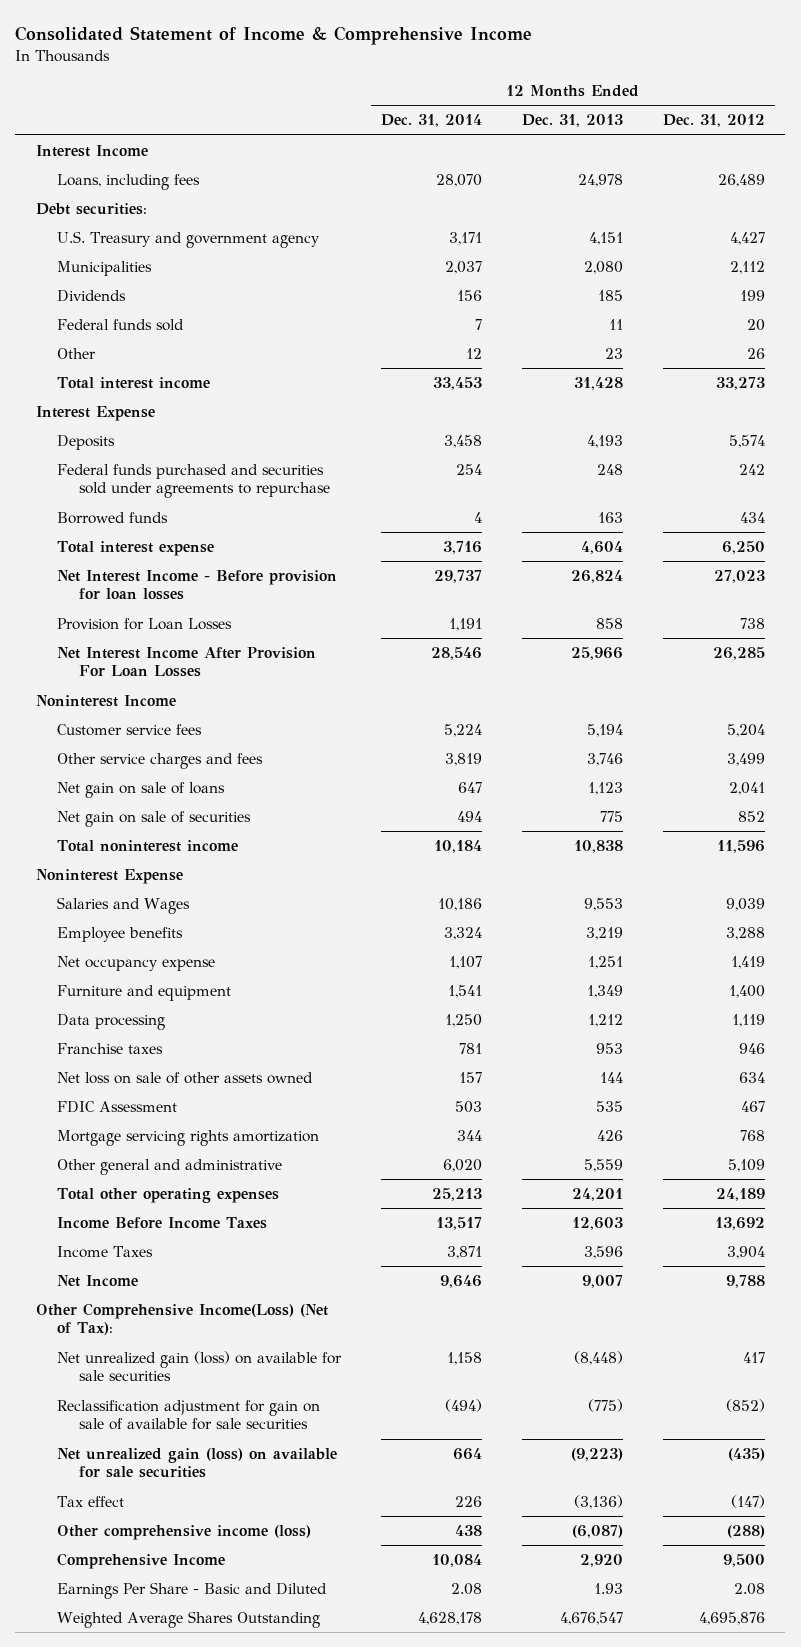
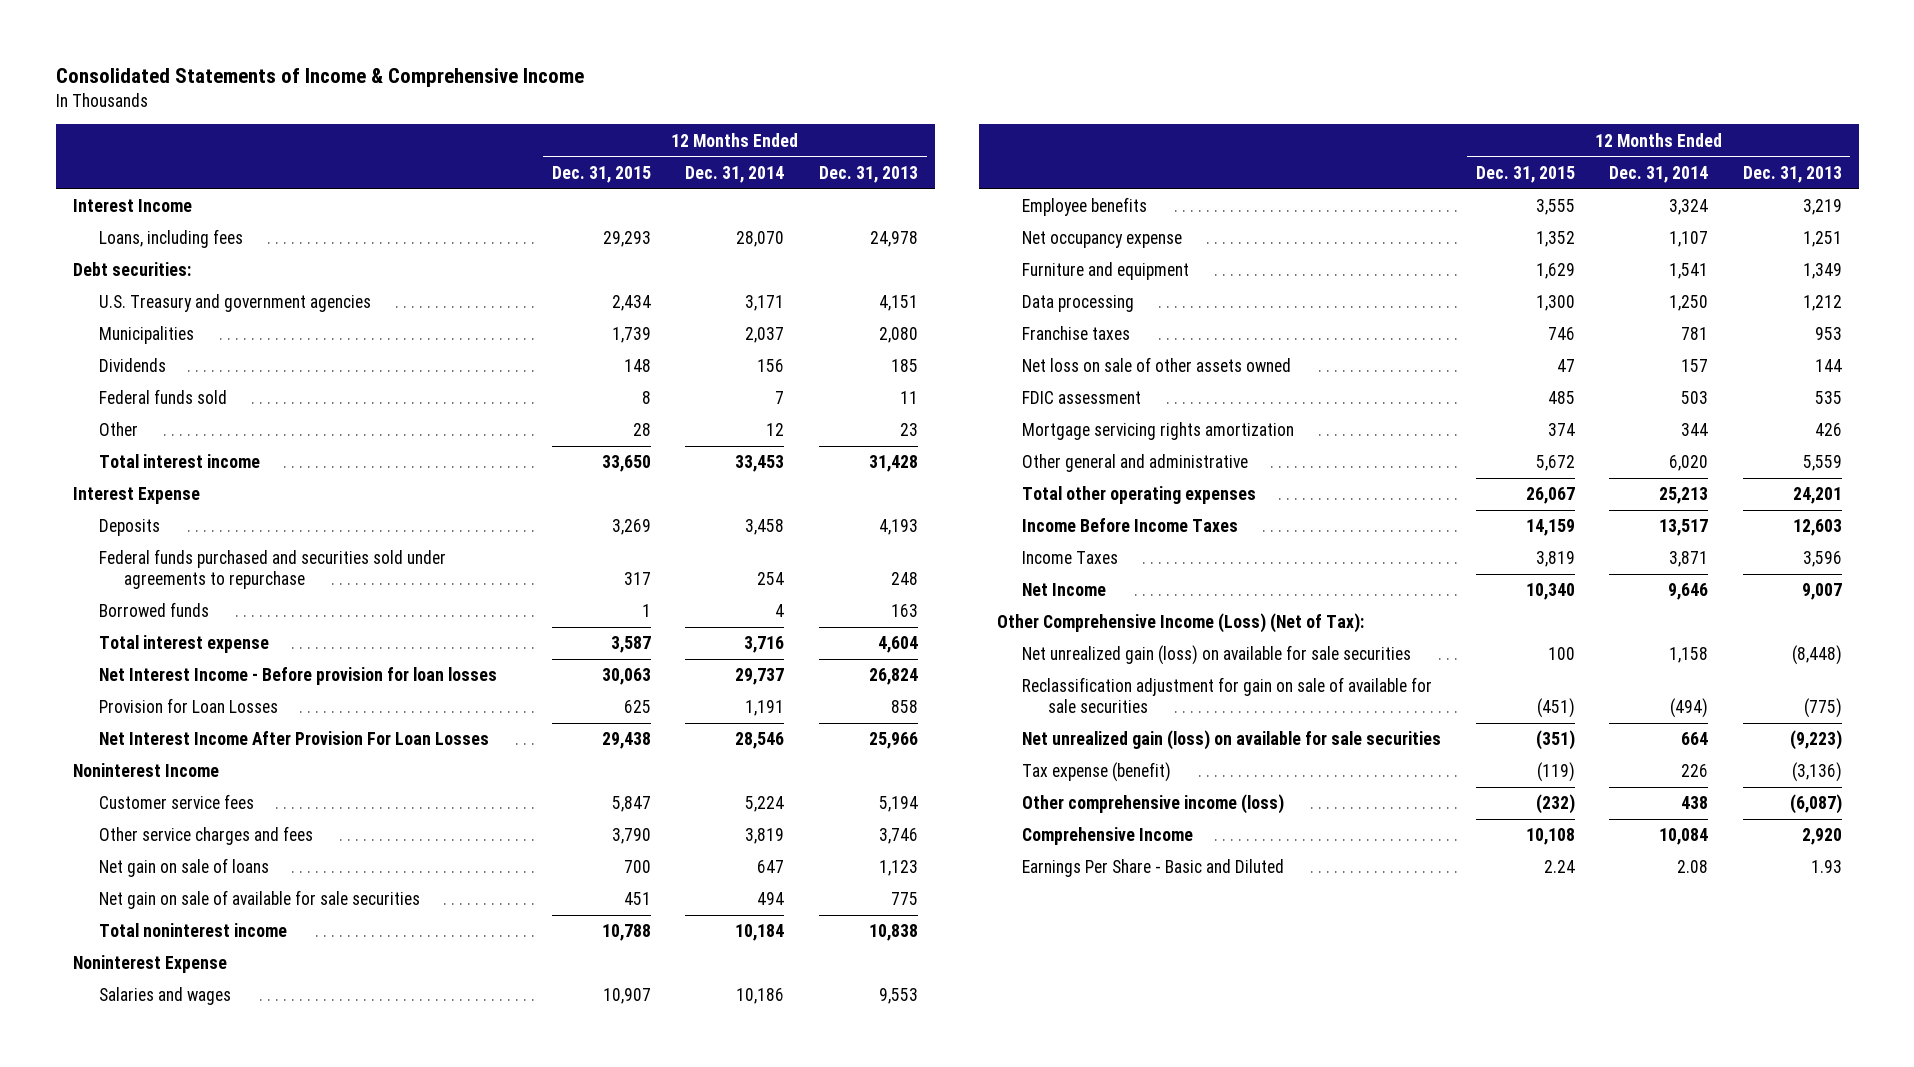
[15,25,533,45] Consolidated Statement of Income & Comprehensive Income -> [55,67,584,87] Consolidated Statements of Income & Comprehensive Income
[663,114,766,128] Dec. 31, 2012 -> none
none -> [551,166,651,184] Dec. 31, 2015
[57,231,321,249] U.S. Treasury and government agency -> [98,294,371,313] U.S. Treasury and government agencies
[57,811,252,828] Net gain on sale of securities -> [98,890,420,910] Net gain on sale of available for sale securities
[57,897,191,915] Salaries and Wages -> [98,987,231,1006] Salaries and wages
[57,1101,178,1114] FDIC Assessment -> [1022,391,1142,405] FDIC assessment
[35,1303,328,1336] Other Comprehensive Income(Loss) (Net of Tax): -> [996,613,1364,634] Other Comprehensive Income (Loss) (Net of Tax):
[57,1496,125,1508] Tax effect -> [1022,762,1172,783] Tax expense (benefit)
[57,1611,321,1629] Weighted Average Shares Outstanding -> none

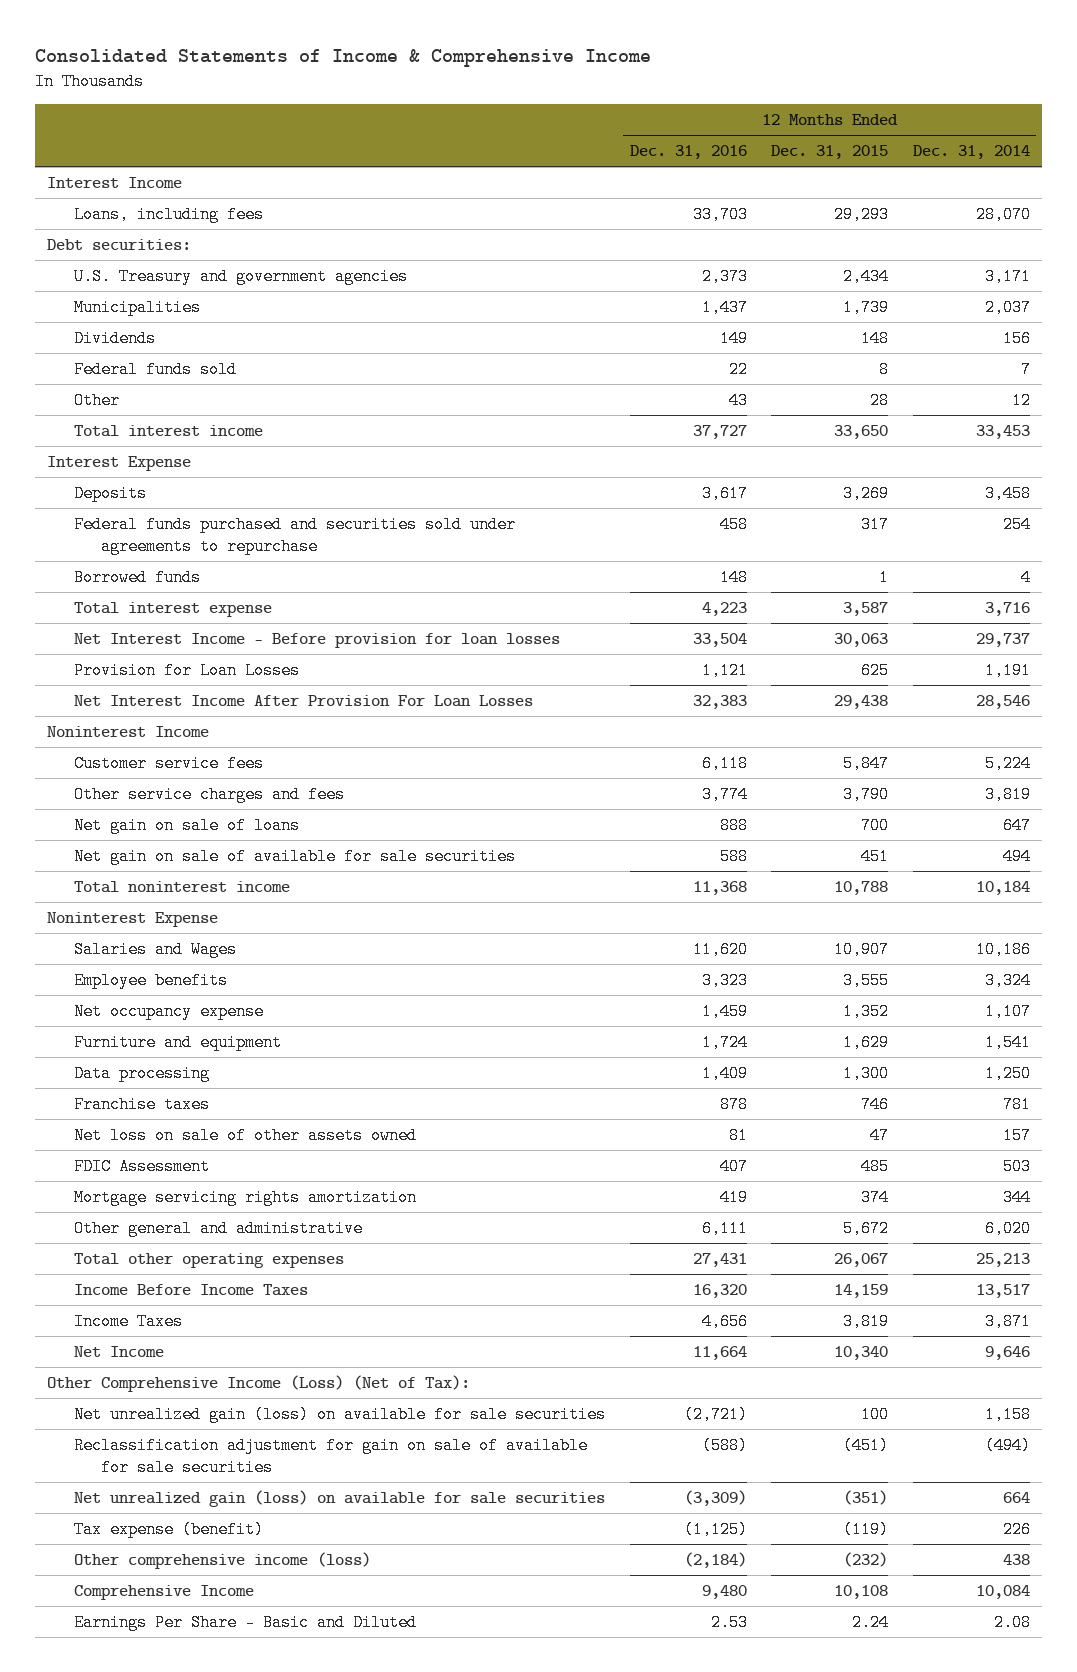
[818,166,918,184] Dec. 31, 2013 -> none
none -> [629,145,747,160] Dec. 31, 2016
[98,987,231,1006] Salaries and wages -> [73,940,237,958] Salaries and Wages
[1022,391,1142,405] FDIC assessment -> [73,1157,210,1175] FDIC Assessment

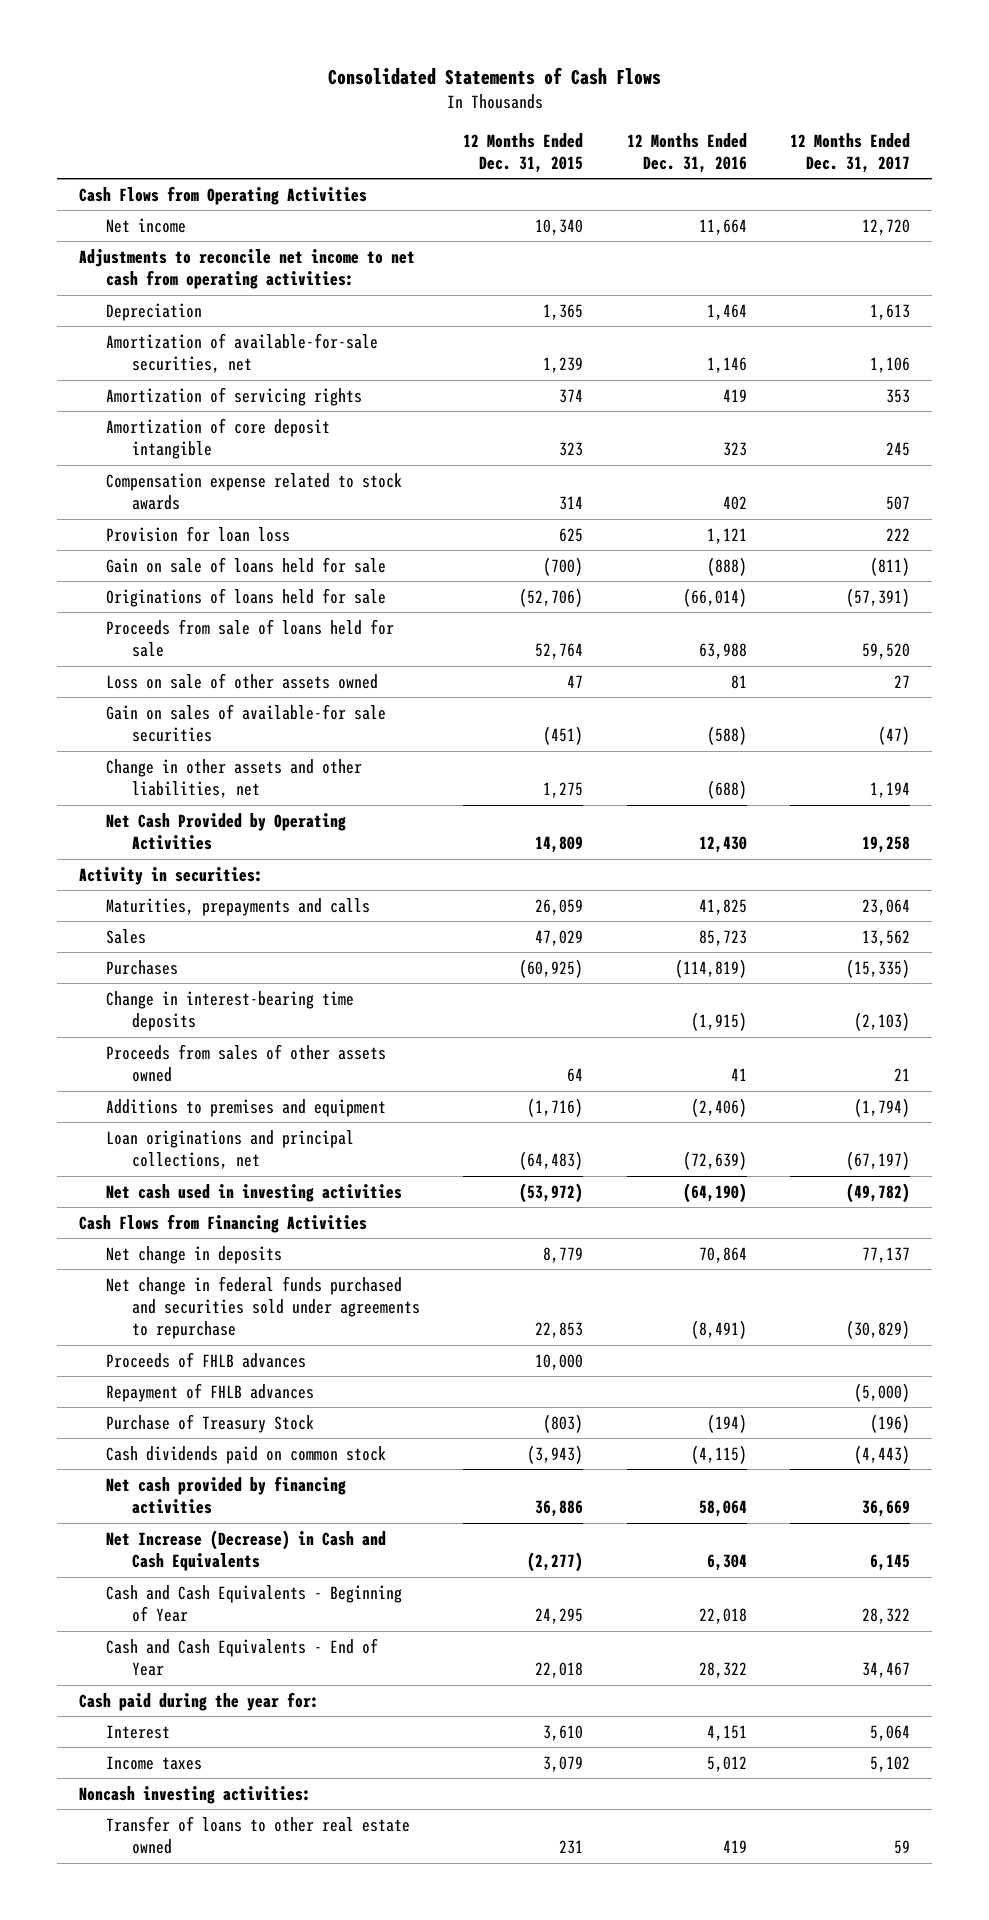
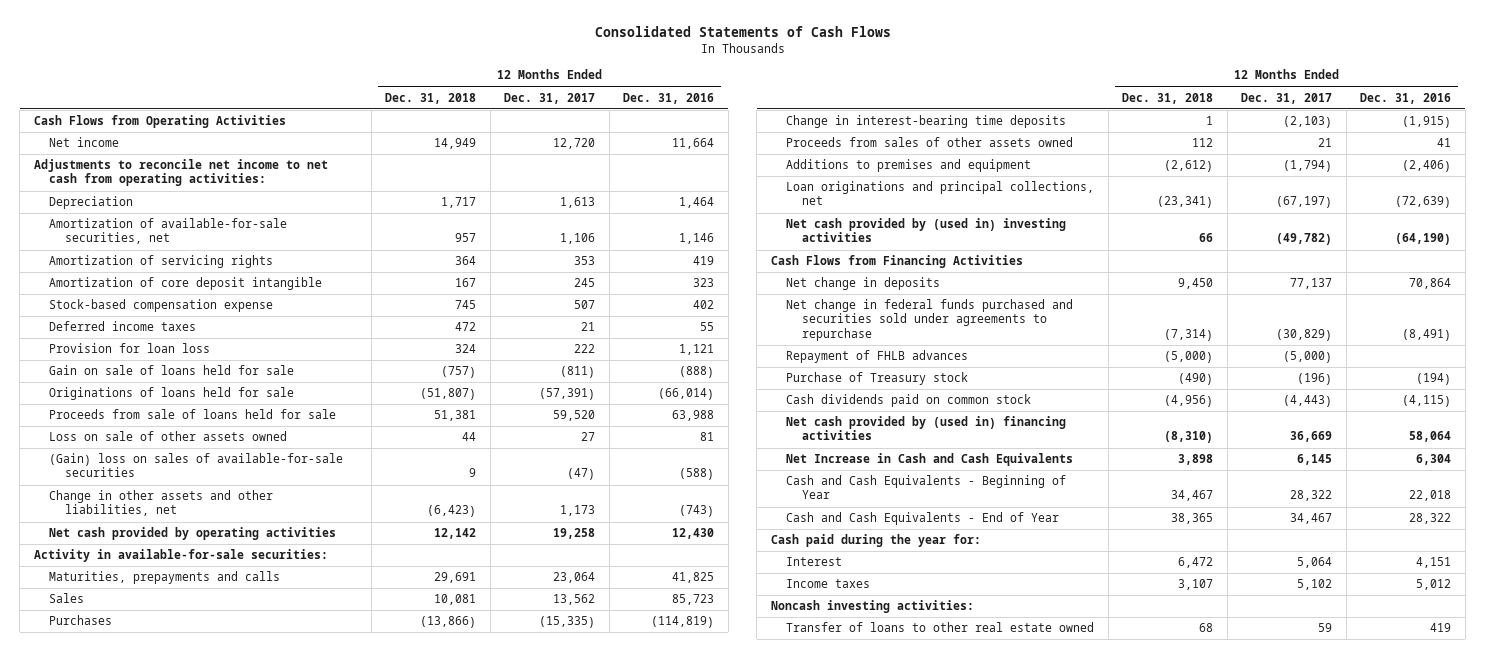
[463,132,584,173] 12 Months Ended Dec. 31, 2015 -> none
none -> [385,92,477,104] Dec. 31, 2018
[105,472,402,510] Compensation expense related to stock awards -> [49,299,274,313] Stock-based compensation expense
none -> [49,321,197,332] Deferred income taxes
[105,703,386,742] Gain on sales of available-for sale securities -> [49,453,344,478] (Gain) loss on sales of available-for-sale securities
[706,779,747,799] (688) -> [679,505,715,518] (743)
[869,781,910,798] 1,194 -> [560,505,596,517] 1,173
[105,812,346,850] Net Cash Provided by Operating Activities -> [49,527,337,541] Net cash provided by operating activities
[79,866,264,885] Activity in securities: -> [33,549,328,563] Activity in available-for-sale securities:
[105,1183,402,1202] Net cash used in investing activities -> [786,218,1067,243] Net cash provided by (used in) investing activities
[105,1351,306,1368] Proceeds of FHLB advances -> none
[105,1413,314,1433] Purchase of Treasury Stock -> [786,372,969,386] Purchase of Treasury stock
[105,1475,346,1514] Net cash provided by financing activities -> [786,416,1067,441] Net cash provided by (used in) financing activities
[105,1529,386,1571] Net Increase (Decrease) in Cash and Cash Equivalents -> [786,453,1074,467] Net Increase in Cash and Cash Equivalents

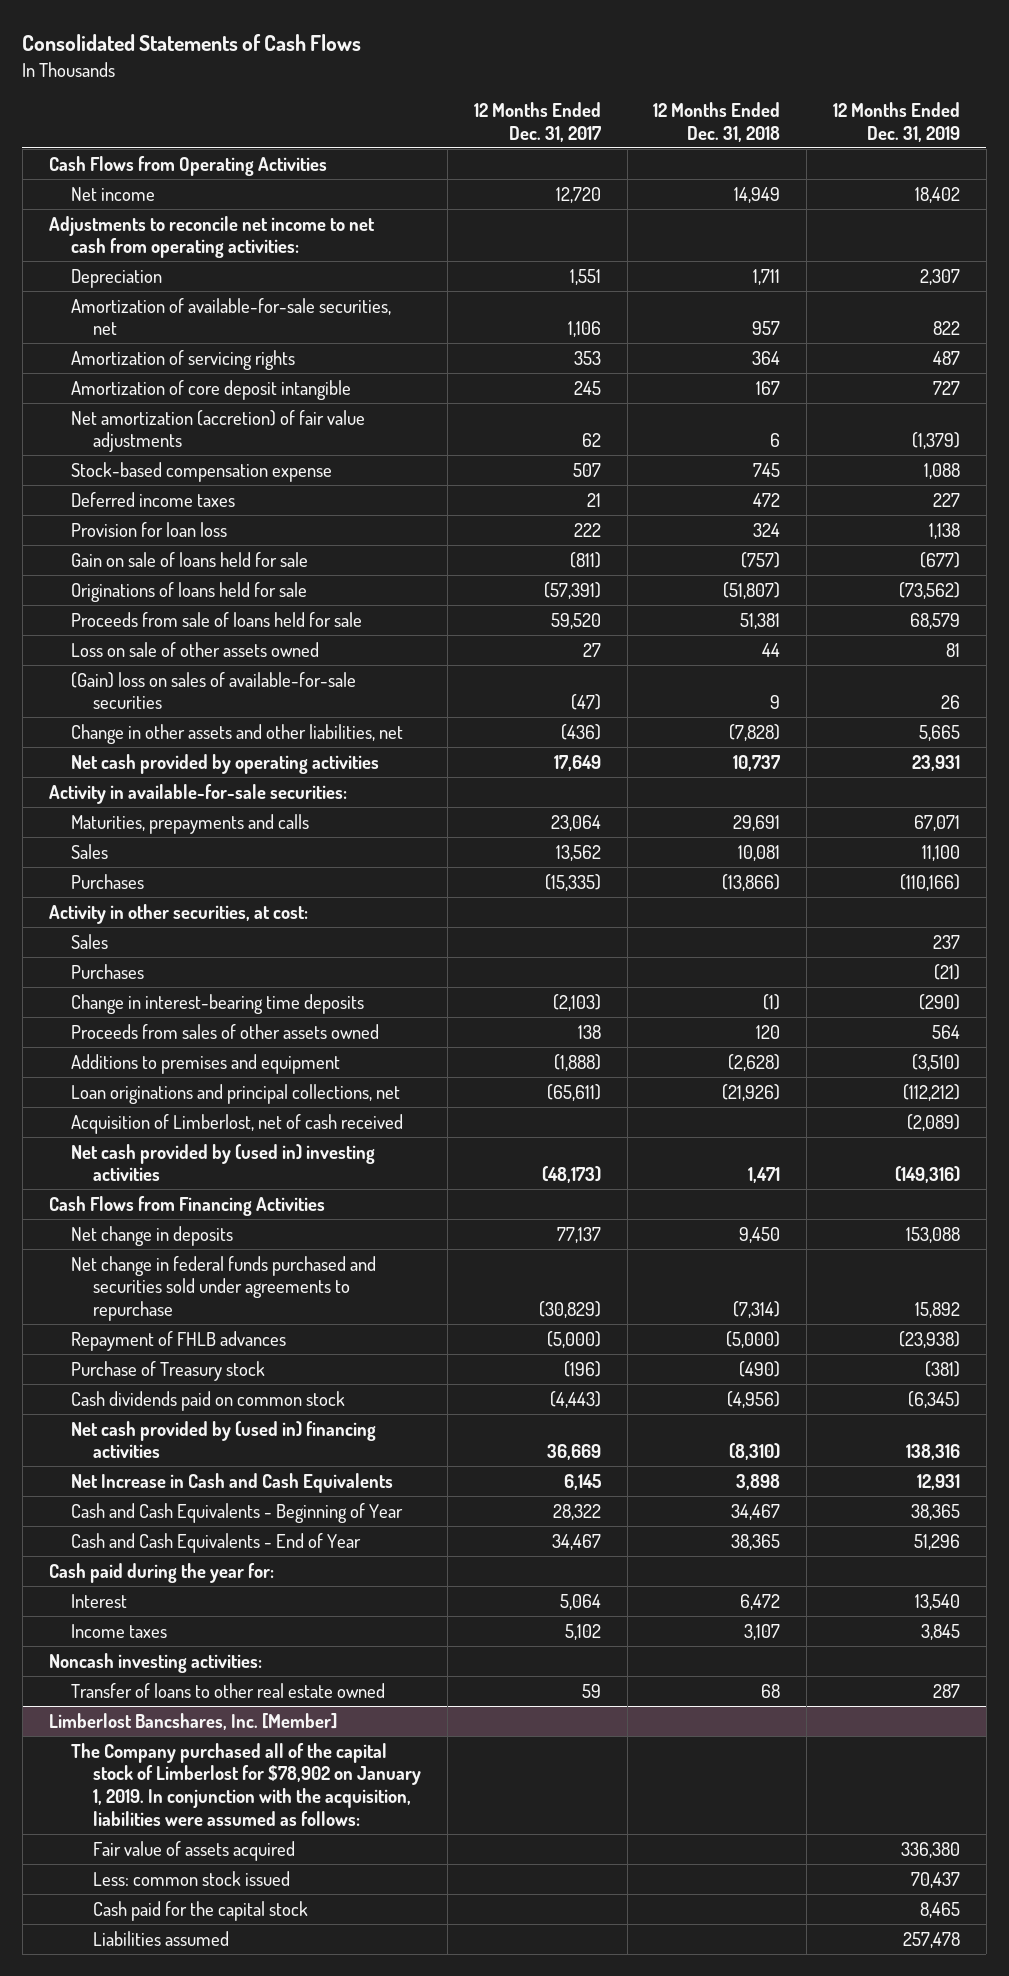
[623,92,715,104] Dec. 31, 2016 -> none
none -> [833,101,961,142] 12 Months Ended Dec. 31, 2019
[441,197,477,209] 1,717 -> [753,268,781,285] 1,711
[560,197,596,209] 1,613 -> [569,268,601,285] 1,551
none -> [70,409,365,453] Net amortization (accretion) of fair value adjustments
[427,505,477,518] (6,423) -> [729,723,781,741] (7,828)
[560,505,596,517] 1,173 -> [560,723,601,740] (436)
[434,528,477,540] 12,142 -> [733,754,781,771] 10,737
[553,528,596,540] 19,258 -> [553,754,601,771] 17,649
none -> [48,903,308,924] Activity in other securities, at cost:
none -> [70,933,108,949] Sales
none -> [70,963,144,979] Purchases
[1206,116,1214,126] 1 -> [763,993,781,1010] (1)
[1192,138,1214,148] 112 -> [756,1024,781,1039] 120
[1318,138,1333,148] 21 -> [577,1024,601,1039] 138
[1164,160,1214,173] (2,612) -> [728,1053,781,1071] (2,628)
[1283,160,1333,173] (1,794) -> [553,1053,601,1071] (1,888)
[1157,196,1214,209] (23,341) -> [722,1083,781,1101] (21,926)
[1276,196,1333,209] (67,197) -> [546,1083,601,1101] (65,611)
none -> [70,1113,403,1134] Acquisition of Limberlost, net of cash received
[1199,233,1214,243] 66 -> [748,1167,781,1184] 1,471
[1276,233,1333,246] (49,782) -> [541,1166,601,1184] (48,173)
none -> [48,1712,337,1730] Limberlost Bancshares, Inc. [Member]
none -> [70,1742,422,1827] The Company purchased all of the capital stock of Limberlost for $78,902 on January 1, 2019. In conjunction with the acquisition, liabilities were assumed as follows:
none -> [93,1840,296,1861] Fair value of assets acquired
none -> [93,1870,291,1886] Less: common stock issued
none -> [93,1900,309,1921] Cash paid for the capital stock
none -> [93,1930,230,1946] Liabilities assumed

